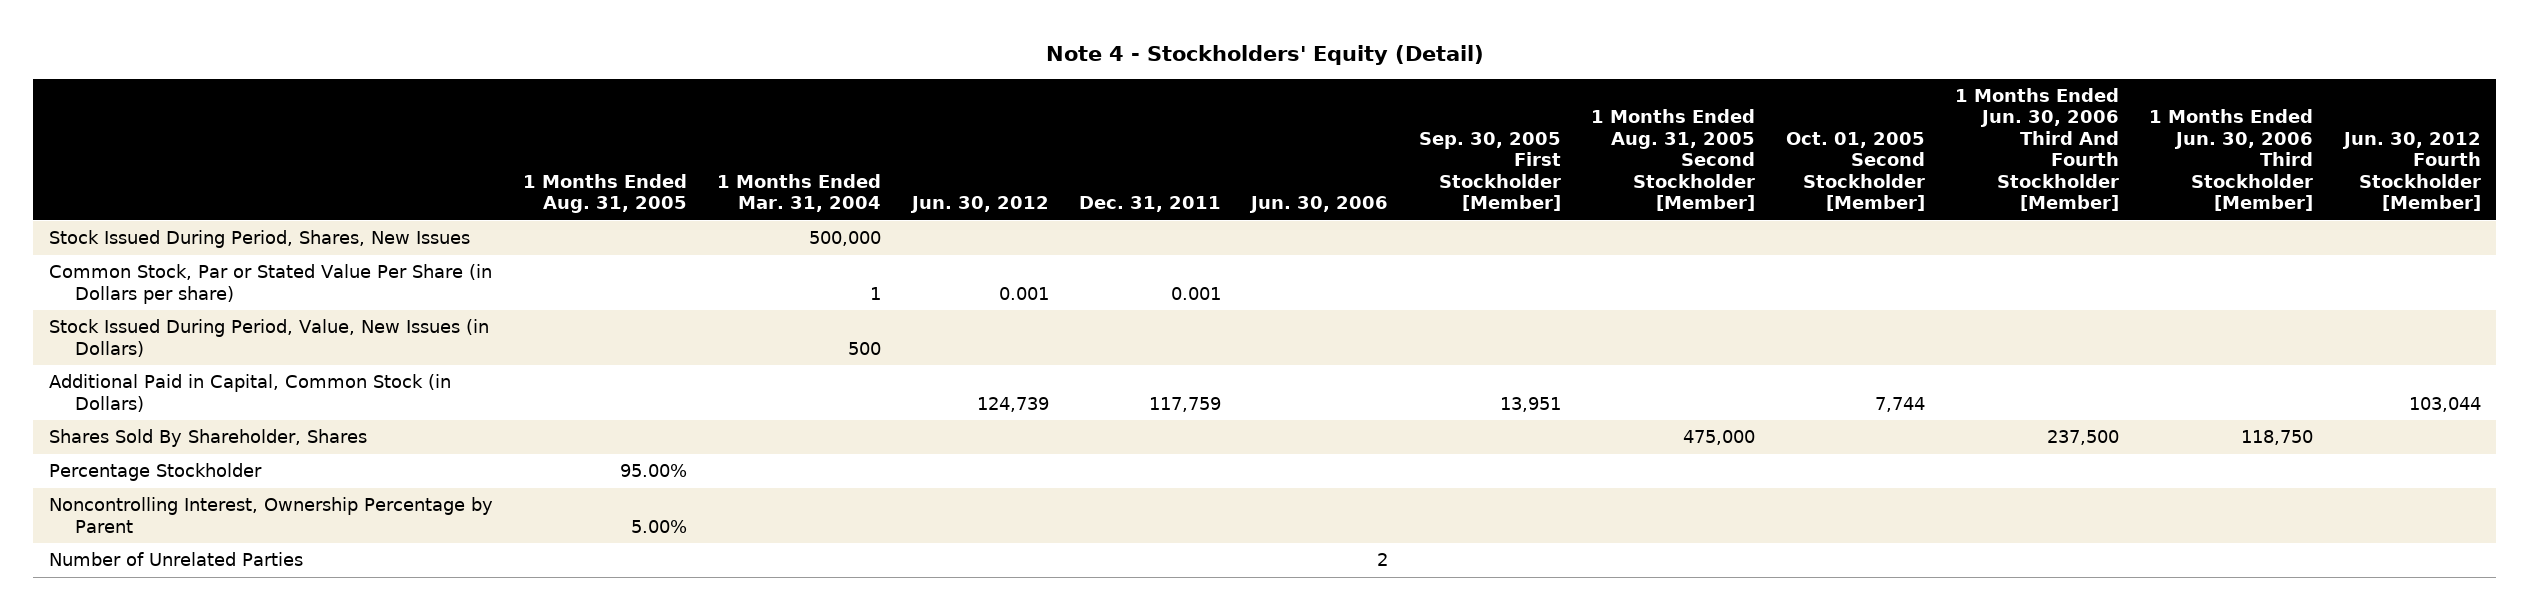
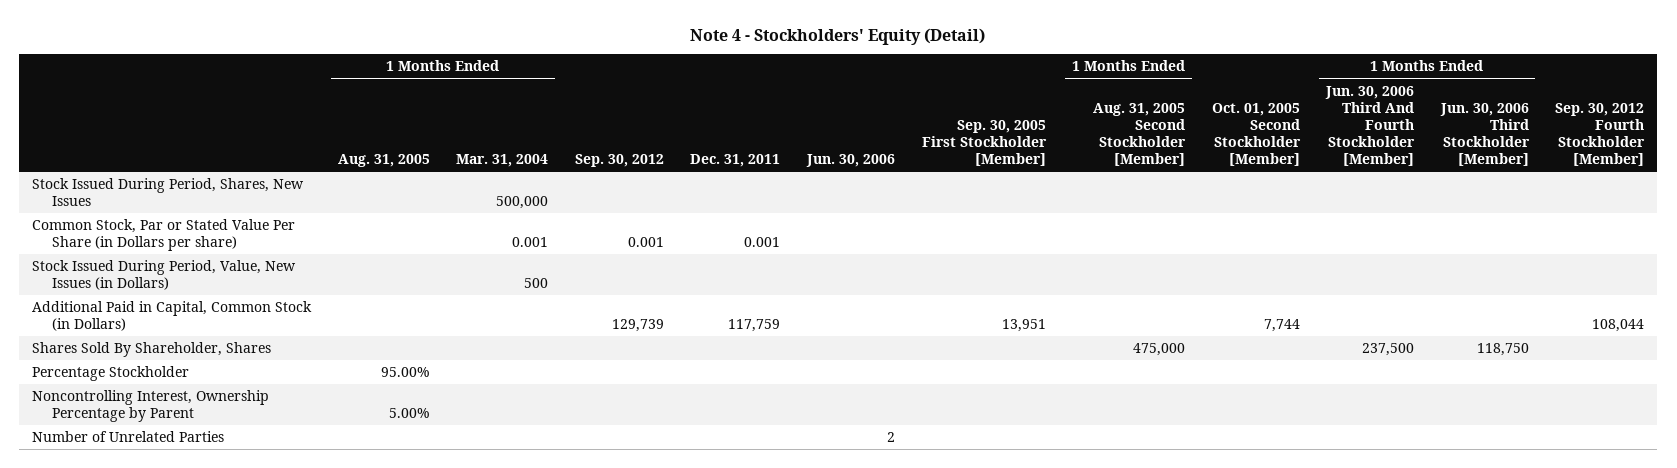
[909,196,1049,214] Jun. 30, 2012 -> none
[2341,131,2481,212] Jun. 30, 2012 Fourth Stockholder [Member] -> none
none -> [574,154,664,168] Sep. 30, 2012
none -> [1555,102,1646,167] Sep. 30, 2012 Fourth Stockholder [Member]
[870,286,882,300] 1 -> [512,237,549,248] 0.001

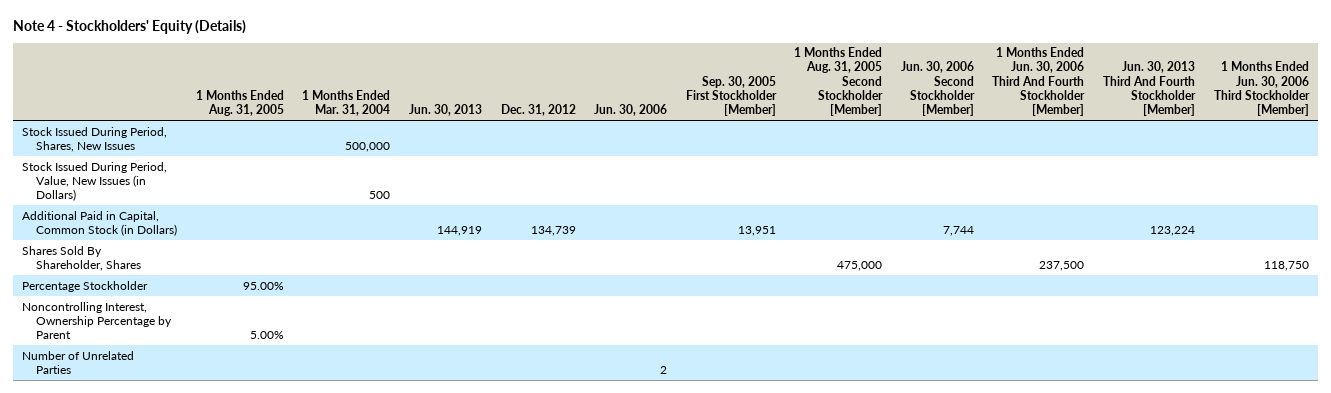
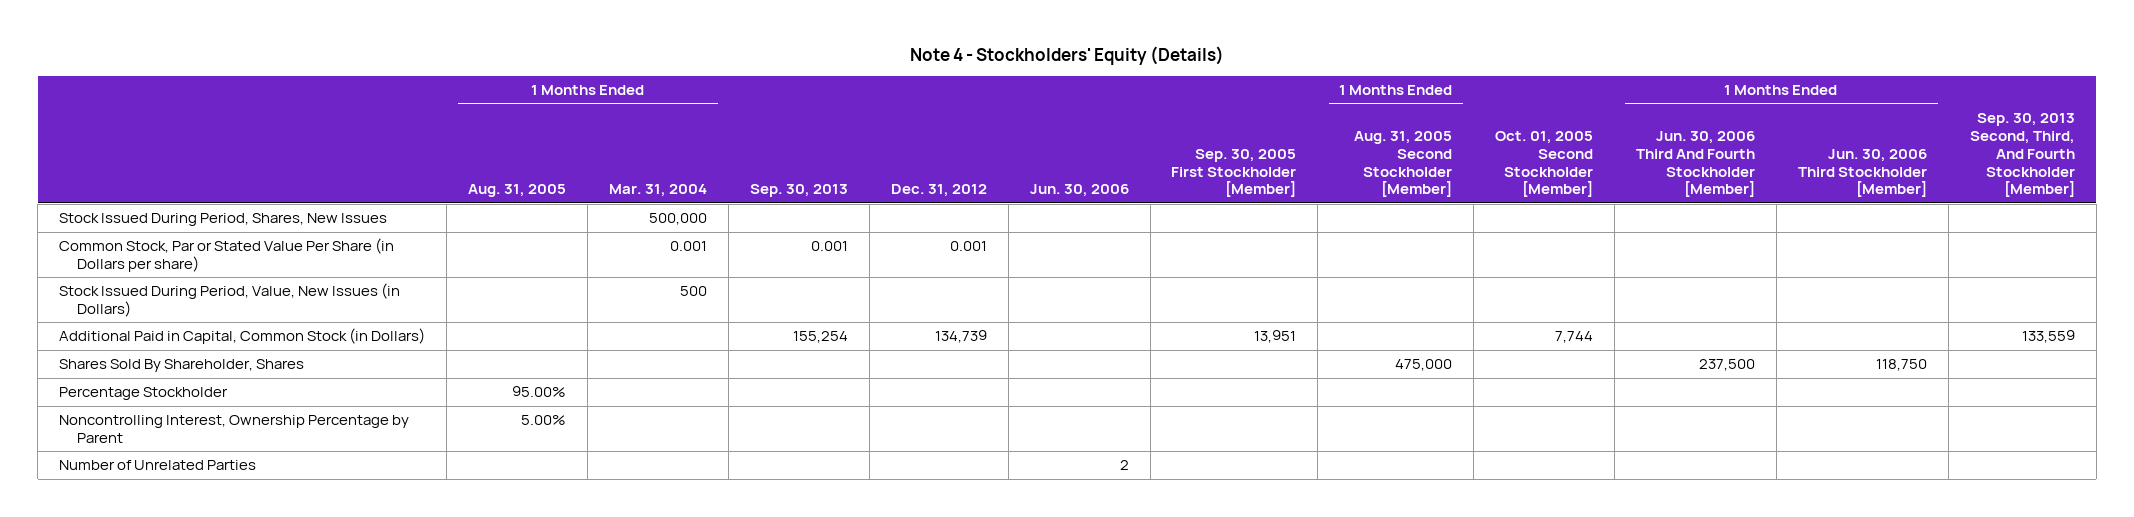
[409,104,483,117] Jun. 30, 2013 -> none
[900,61,975,117] Jun. 30, 2006 Second Stockholder [Member] -> none
[1103,61,1197,117] Jun. 30, 2013 Third And Fourth Stockholder [Member] -> none
none -> [749,184,848,198] Sep. 30, 2013
none -> [1495,130,1594,198] Oct. 01, 2005 Second Stockholder [Member]
none -> [1969,113,2075,198] Sep. 30, 2013 Second, Third, And Fourth Stockholder [Member]
none -> [59,238,395,273] Common Stock, Par or Stated Value Per Share (in Dollars per share)

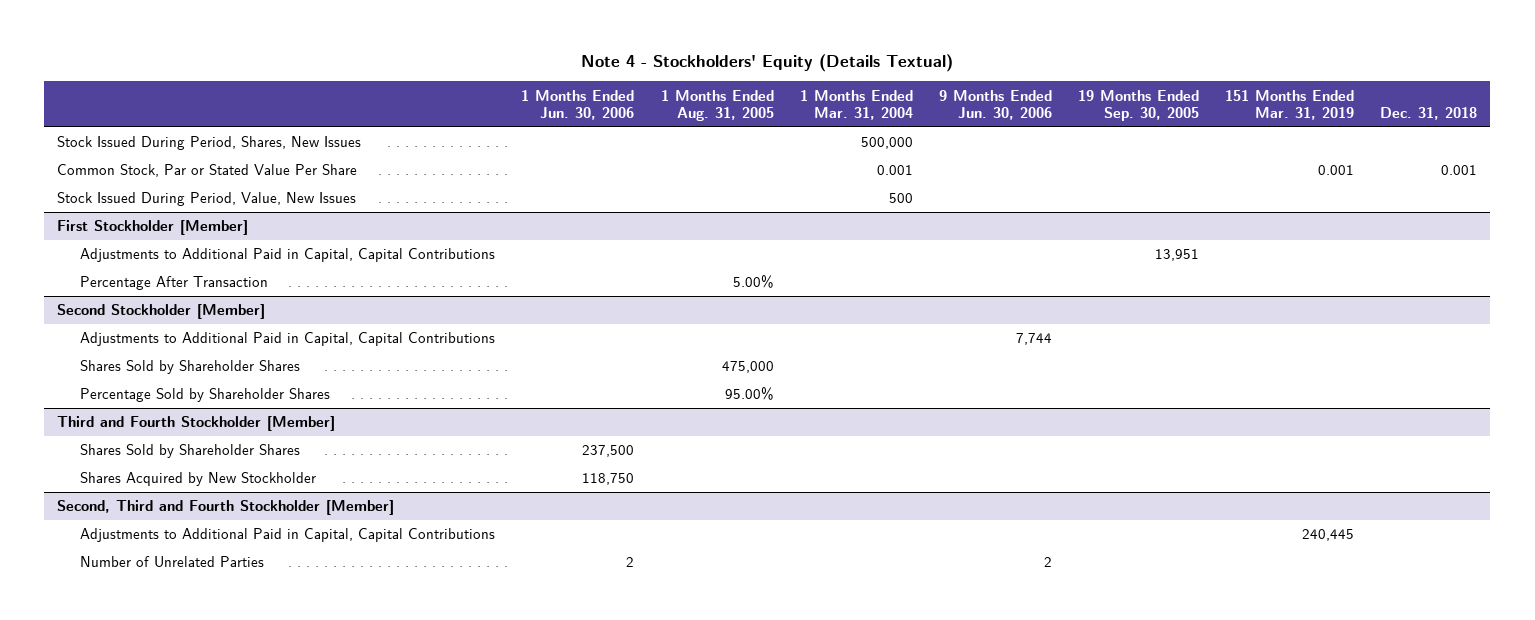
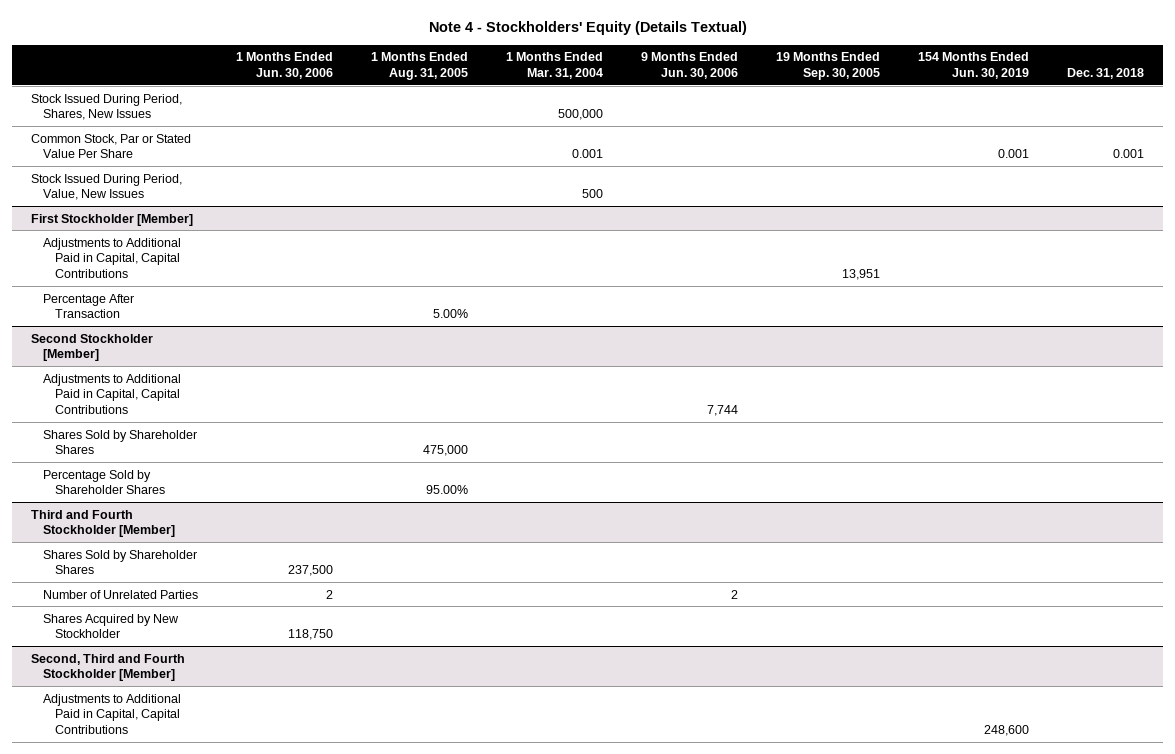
[1225,89,1355,120] 151 Months Ended Mar. 31, 2019 -> none
none -> [917,52,1029,79] 154 Months Ended Jun. 30, 2019
none -> [42,589,198,599] Number of Unrelated Parties
[80,556,265,568] Number of Unrelated Parties -> none

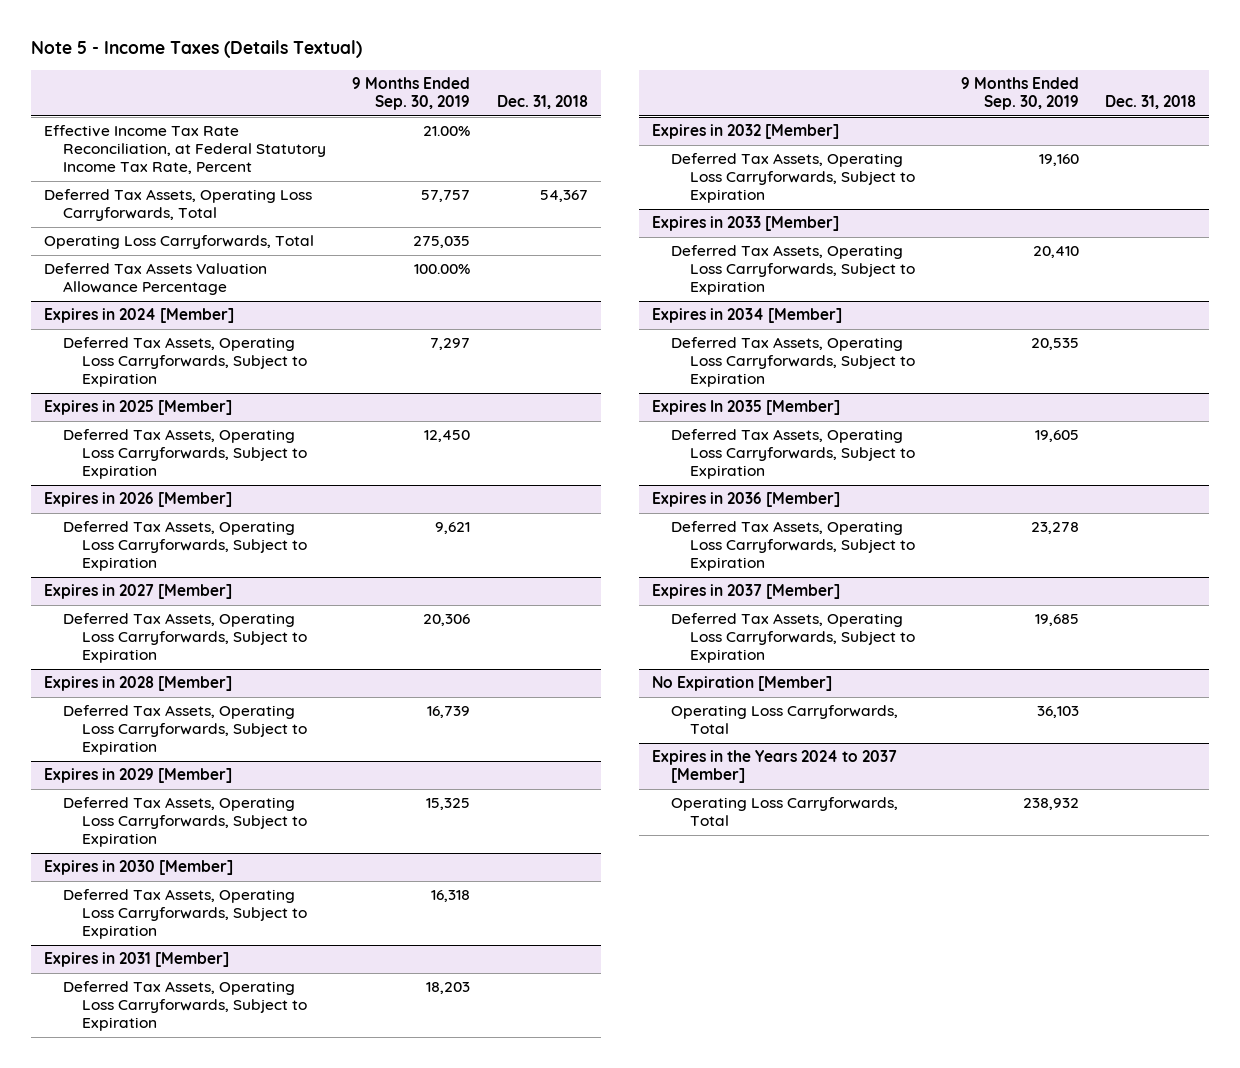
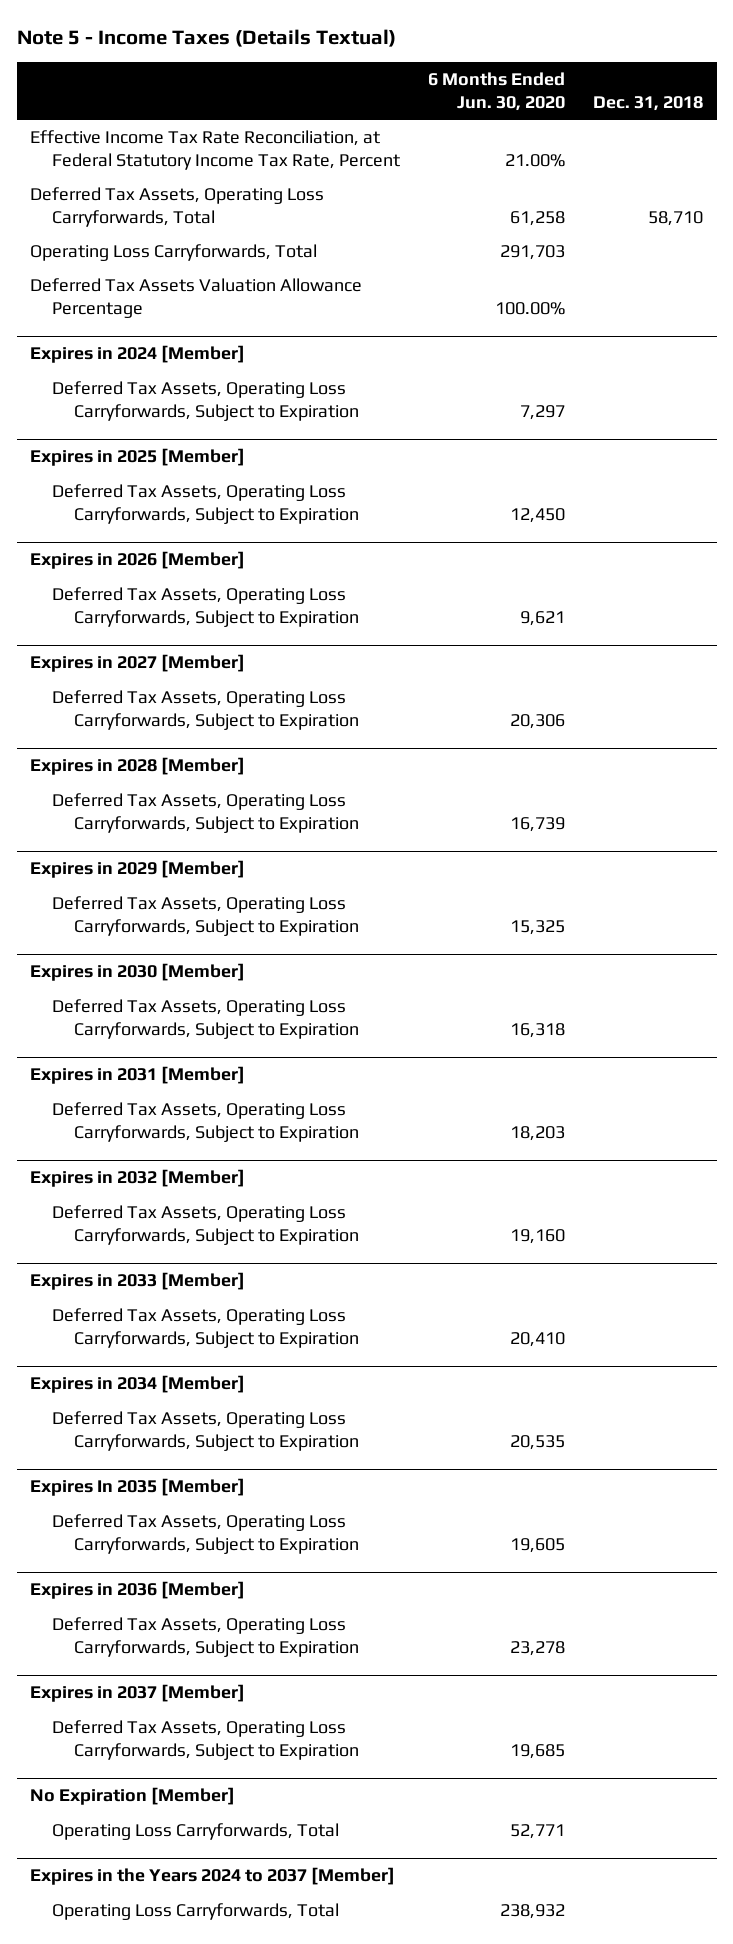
[352,77,471,111] 9 Months Ended Sep. 30, 2019 -> none
none -> [427,72,565,111] 6 Months Ended Jun. 30, 2020
[539,190,588,203] 54,367 -> [647,210,703,226] 58,710

